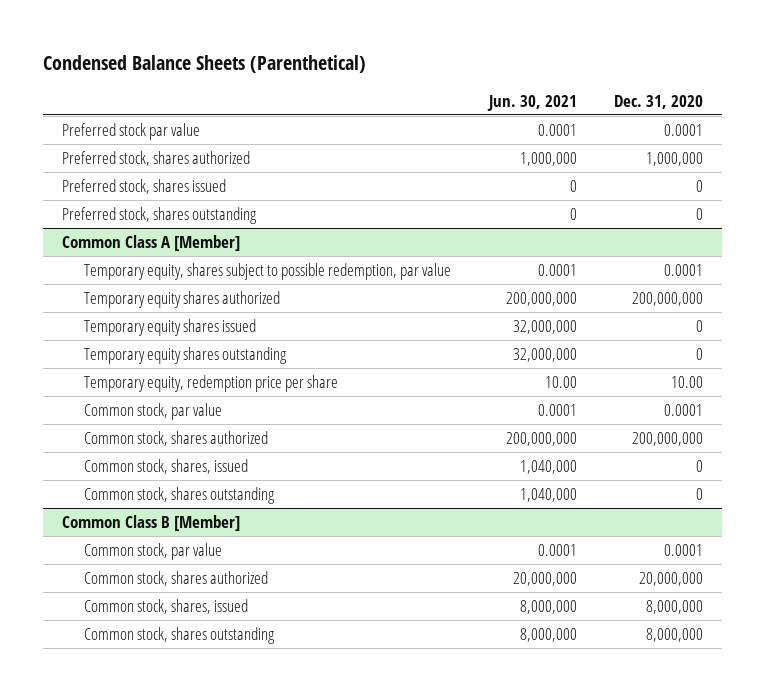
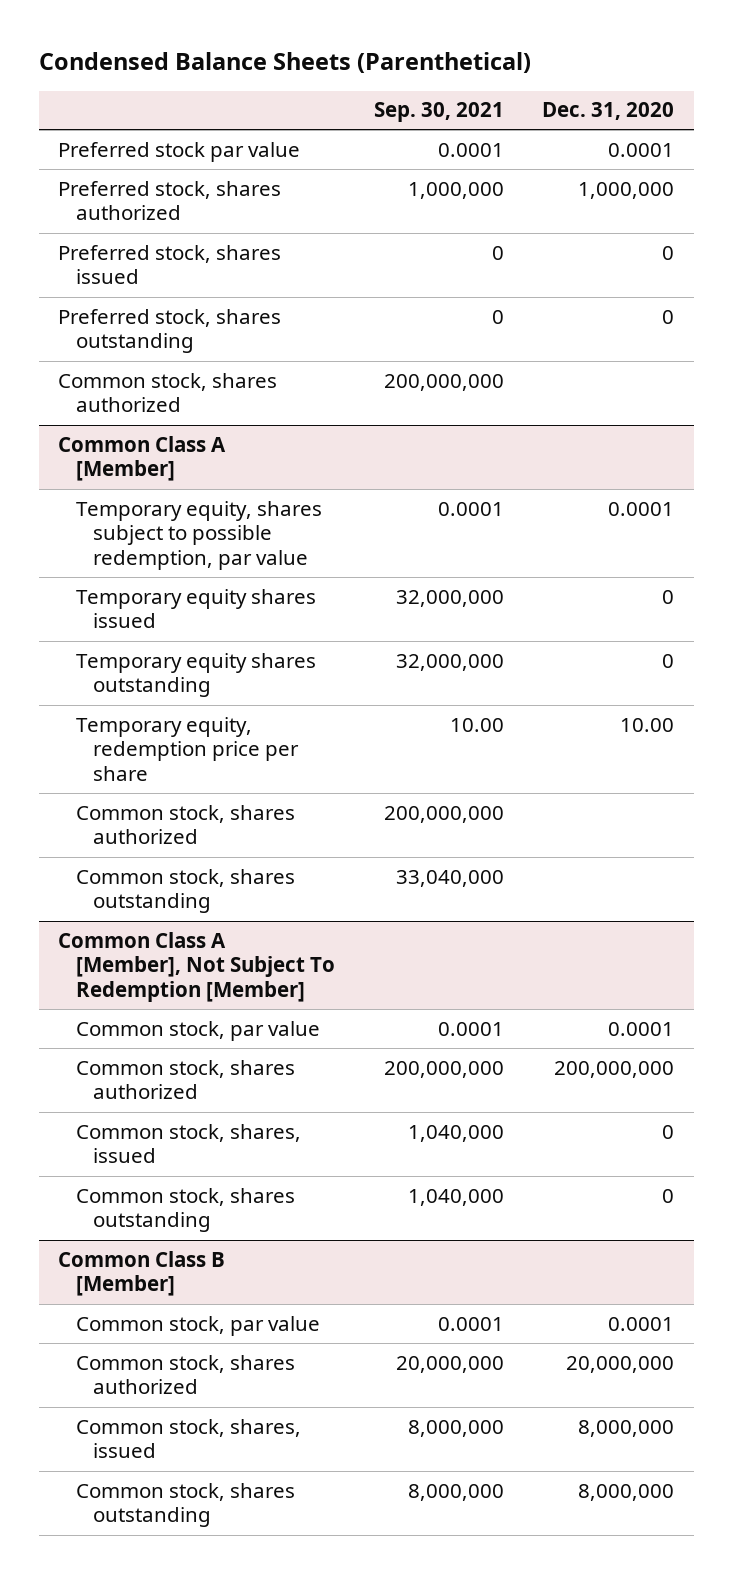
[486,95,577,112] Jun. 30, 2021 -> none
none -> [373,102,504,123] Sep. 30, 2021
none -> [58,372,278,413] Common stock, shares authorized
[84,290,281,308] Temporary equity shares authorized -> none
none -> [75,804,295,845] Common stock, shares authorized
none -> [75,868,295,914] Common stock, shares outstanding
none -> [58,931,335,1003] Common Class A [Member], Not Subject To Redemption [Member]

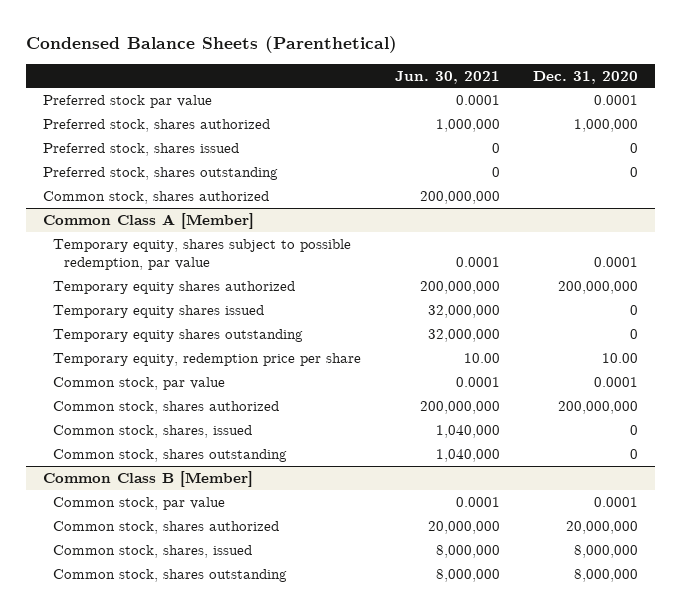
[373,102,504,123] Sep. 30, 2021 -> none
none -> [394,70,500,84] Jun. 30, 2021
none -> [53,280,296,294] Temporary equity shares authorized
[75,804,295,845] Common stock, shares authorized -> none
[75,868,295,914] Common stock, shares outstanding -> none
[58,931,335,1003] Common Class A [Member], Not Subject To Redemption [Member] -> none

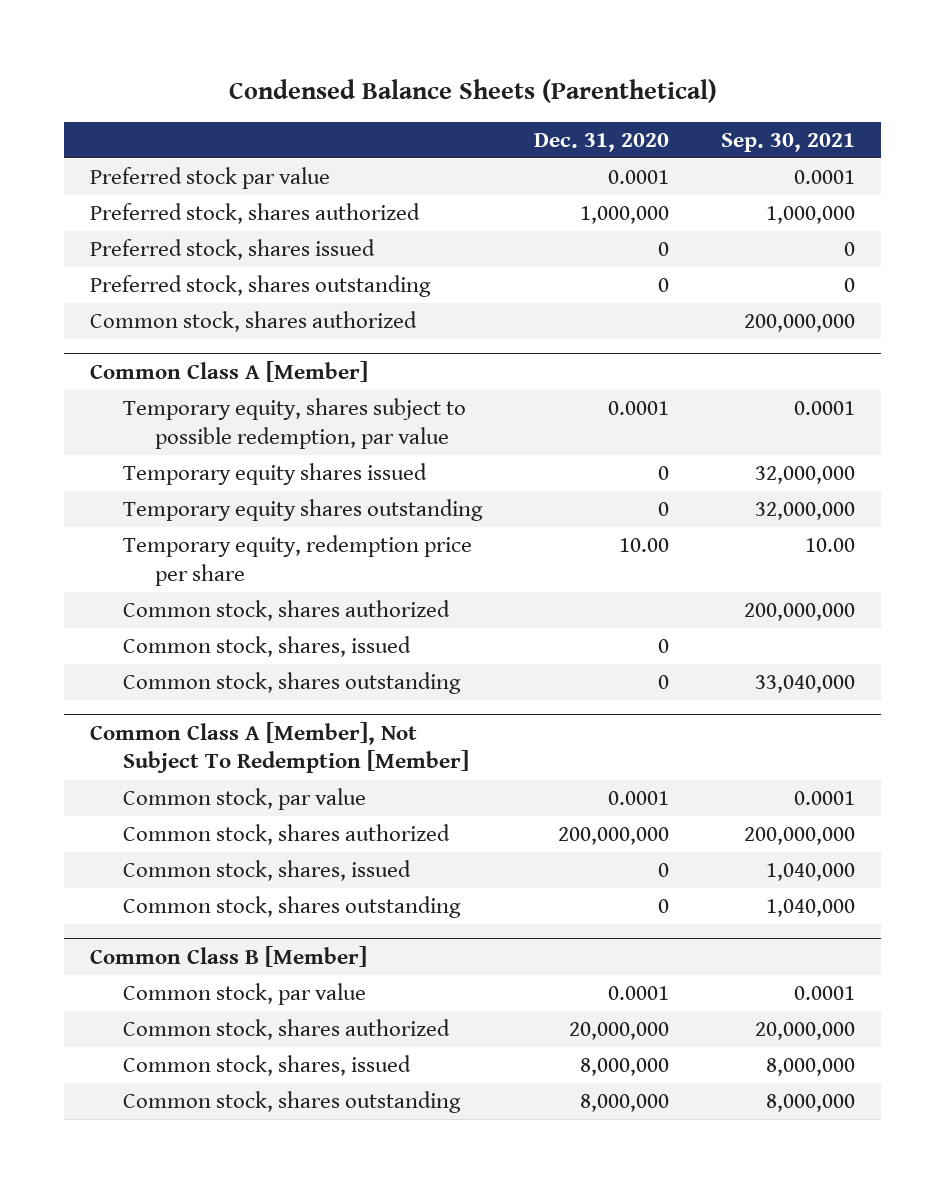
[394,70,500,84] Jun. 30, 2021 -> none
none -> [721,132,856,152] Sep. 30, 2021
[53,280,296,294] Temporary equity shares authorized -> none
none -> [122,600,450,622] Common stock, shares authorized
none -> [122,636,411,658] Common stock, shares, issued
none -> [122,672,461,695] Common stock, shares outstanding
none -> [90,721,469,774] Common Class A [Member], Not Subject To Redemption [Member]

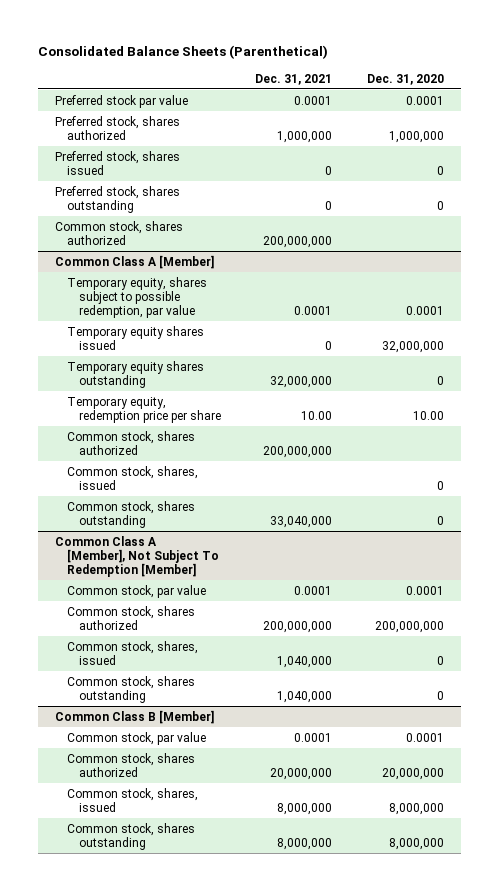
[228,79,717,104] Condensed Balance Sheets (Parenthetical) -> [38,45,329,60] Consolidated Balance Sheets (Parenthetical)
[721,132,856,152] Sep. 30, 2021 -> none
none -> [255,73,333,85] Dec. 31, 2021
[657,466,669,481] 0 -> [381,340,444,353] 32,000,000

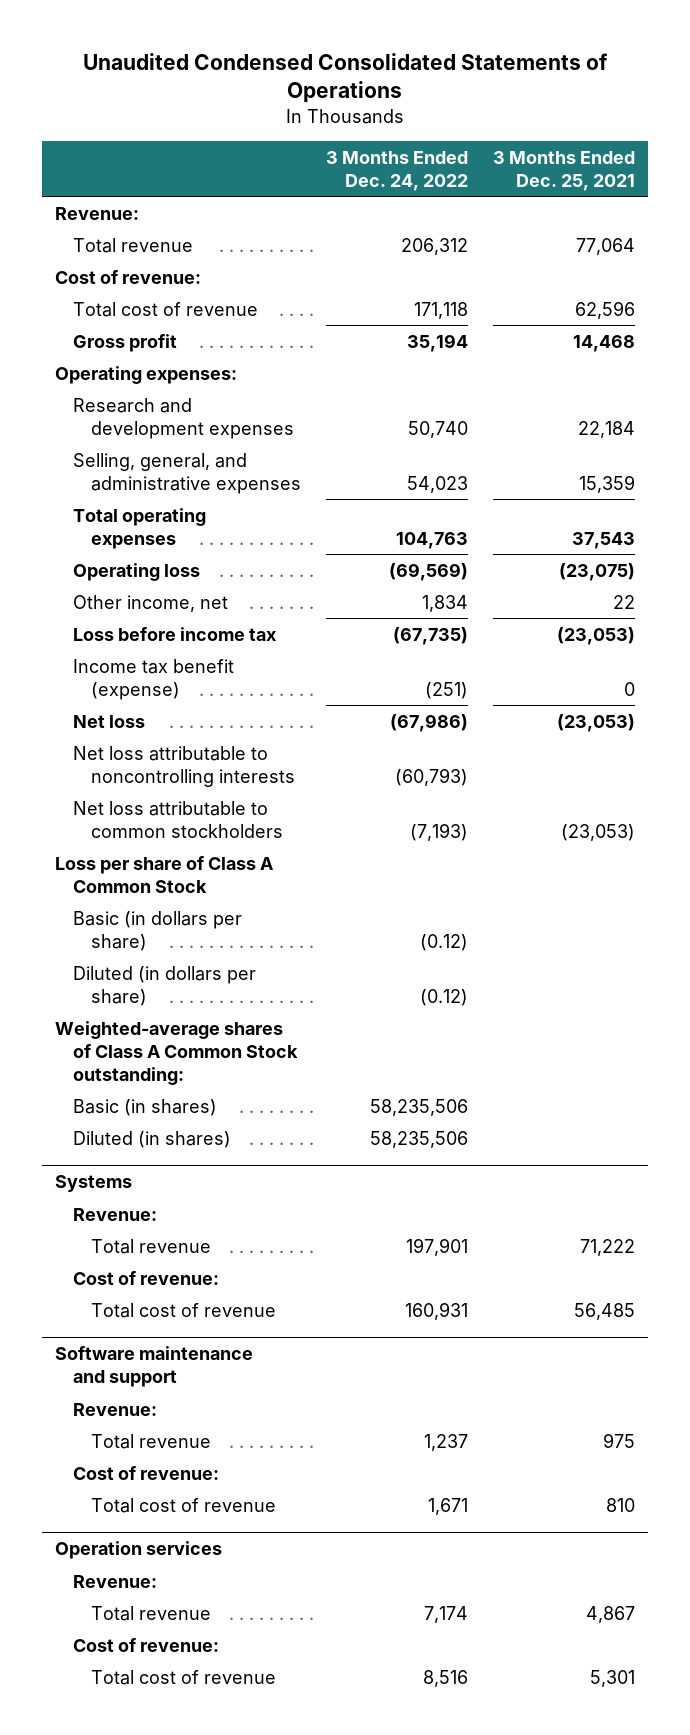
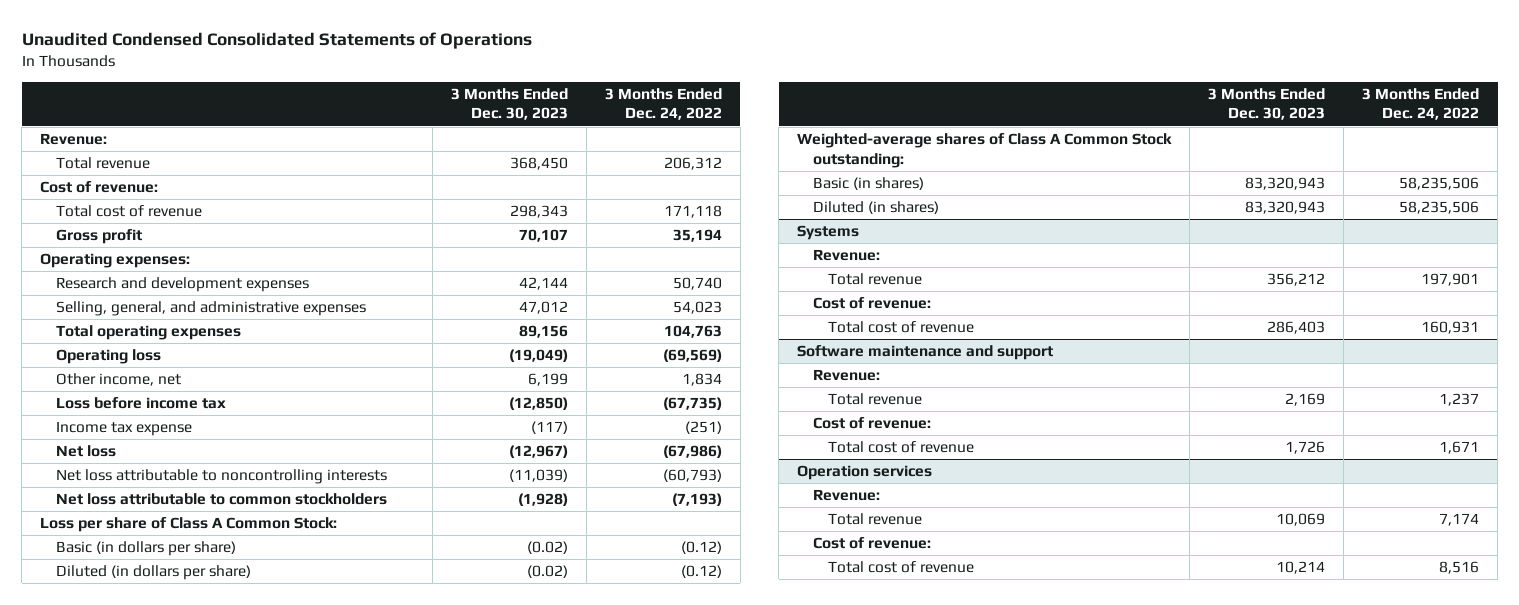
[493,150,636,191] 3 Months Ended Dec. 25, 2021 -> none
none -> [450,87,568,121] 3 Months Ended Dec. 30, 2023
[72,658,234,700] Income tax benefit (expense) -> [55,421,192,437] Income tax expense
[54,855,273,893] Loss per share of Class A Common Stock -> [40,517,338,533] Loss per share of Class A Common Stock:

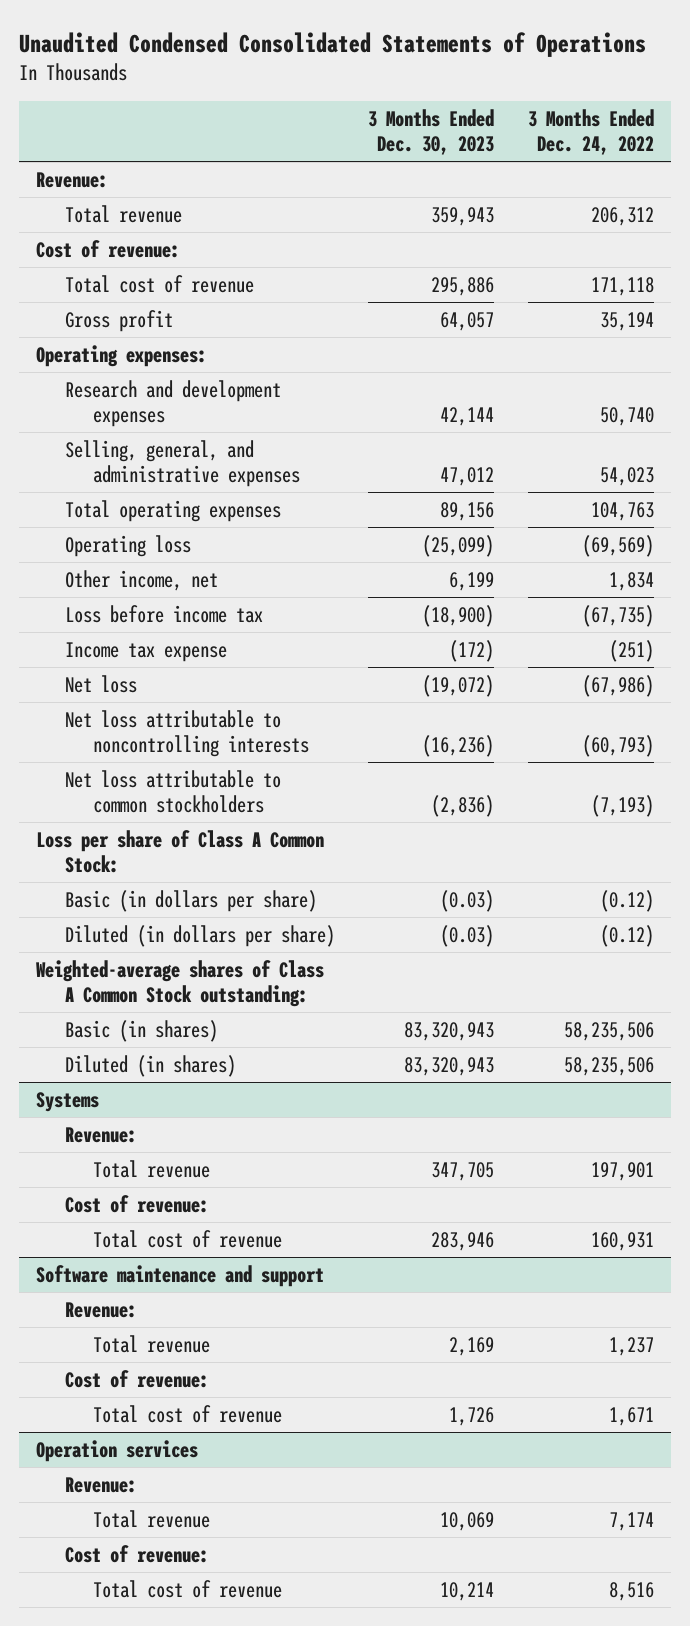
[509,157,568,171] 368,450 -> [431,207,495,227] 359,943
[509,205,568,219] 298,343 -> [431,277,495,297] 295,886
[518,229,568,243] 70,107 -> [440,312,495,332] 64,057
[508,349,568,363] (19,049) -> [422,535,495,558] (25,099)
[508,397,568,411] (12,850) -> [422,605,495,628] (18,900)
[530,421,568,435] (117) -> [449,640,495,663] (172)
[508,445,568,459] (12,967) -> [422,675,495,698] (19,072)
[508,469,568,483] (11,039) -> [422,734,495,757] (16,236)
[517,493,568,507] (1,928) -> [431,794,495,817] (2,836)
[526,541,568,555] (0.02) -> [440,890,495,913] (0.03)
[526,565,568,579] (0.02) -> [440,925,495,948] (0.03)
[1267,273,1326,287] 356,212 -> [431,1162,495,1182] 347,705
[1267,321,1326,335] 286,403 -> [431,1232,495,1252] 283,946

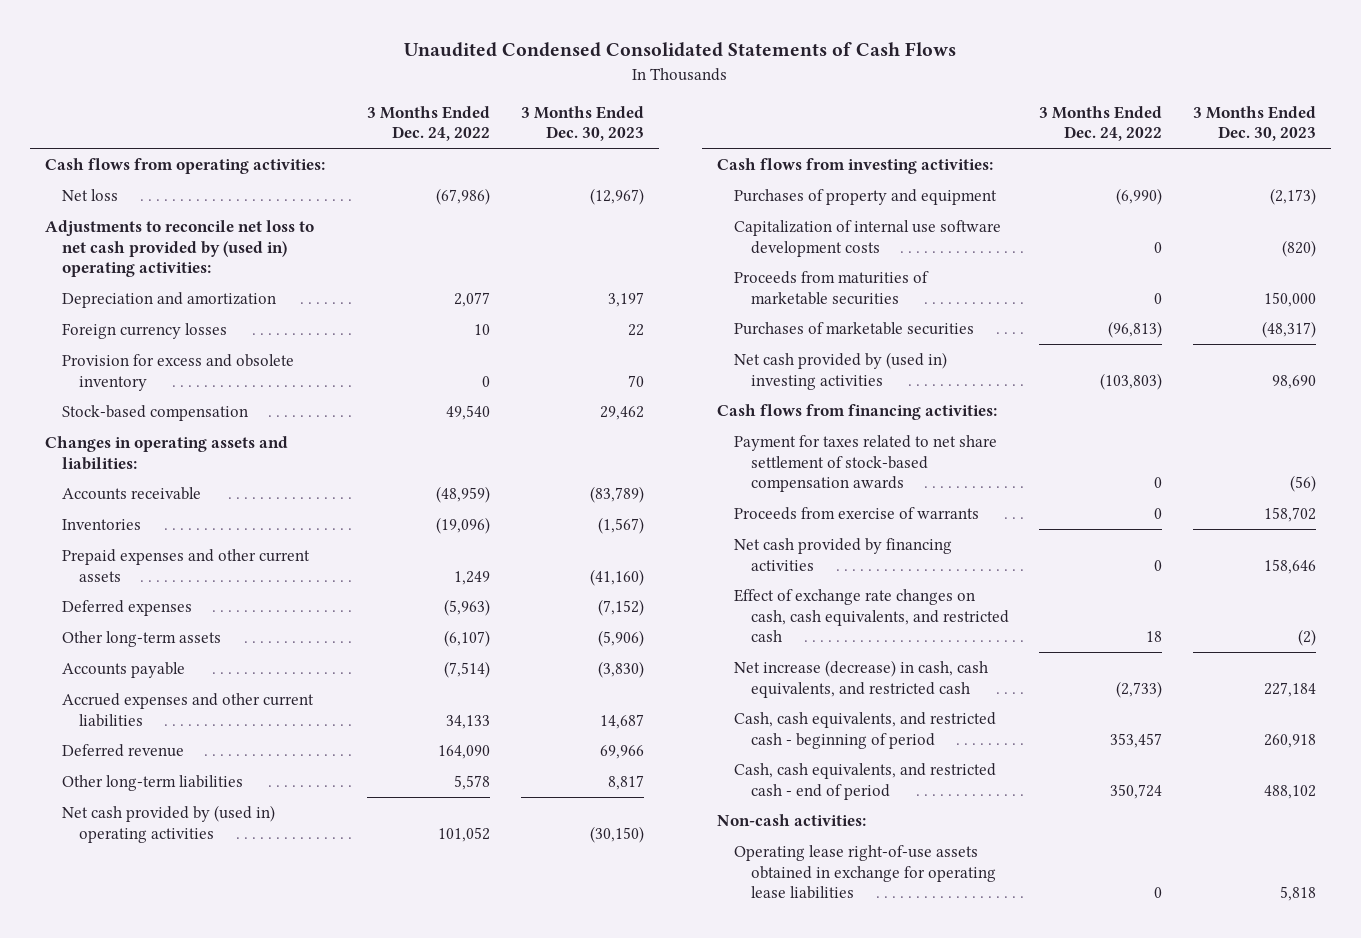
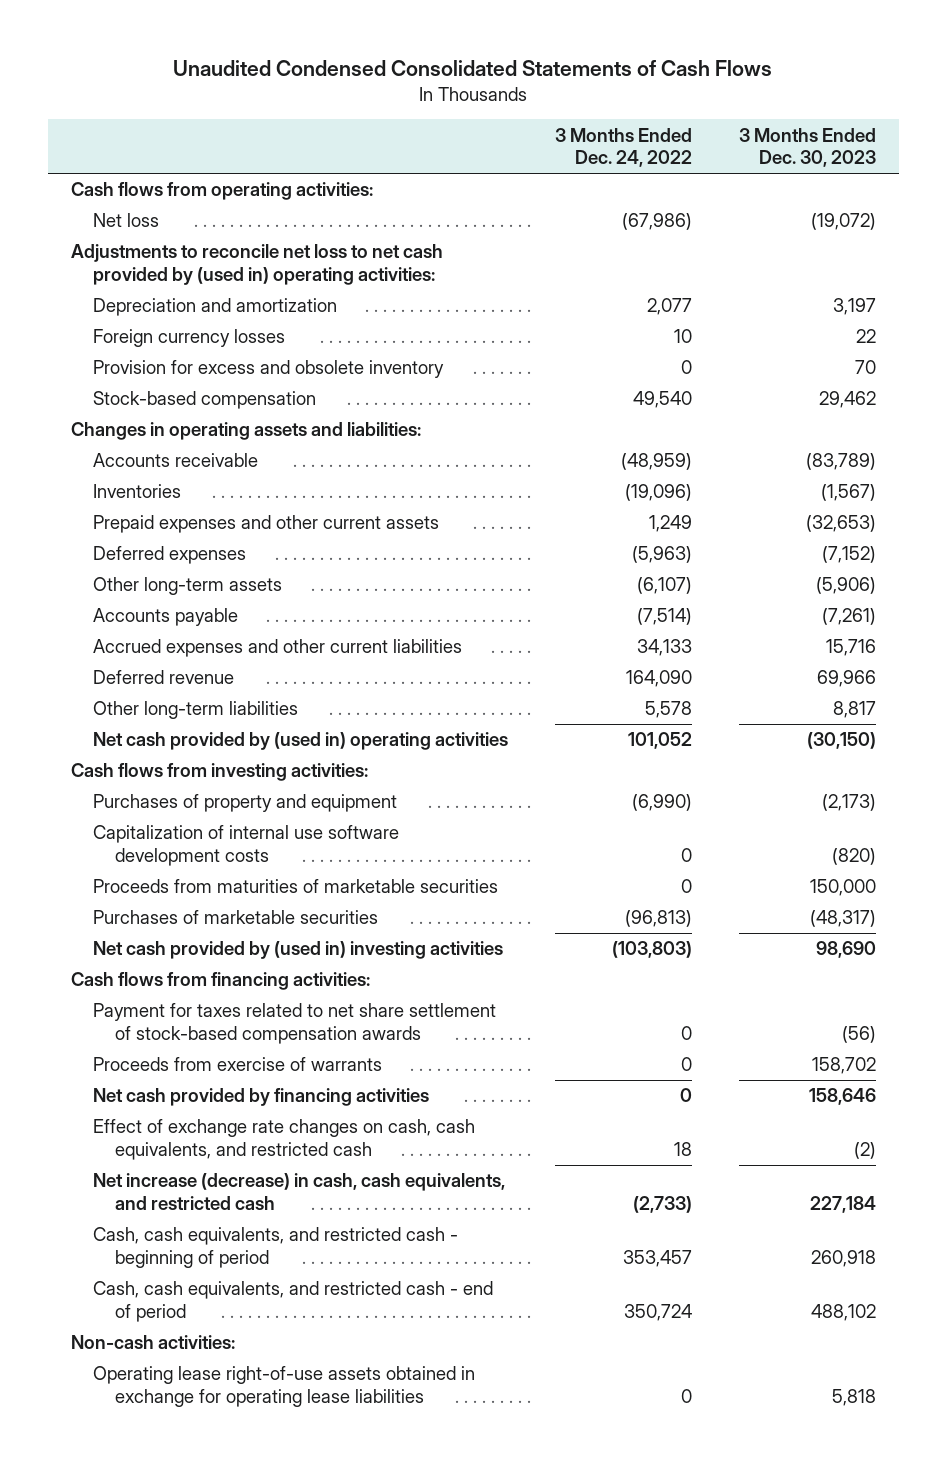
[589,187,644,205] (12,967) -> [810,213,876,231] (19,072)
[589,568,644,586] (41,160) -> [805,515,876,533] (32,653)
[597,660,644,678] (3,830) -> [821,608,876,626] (7,261)
[599,713,644,729] 14,687 -> [825,639,876,657] 15,716

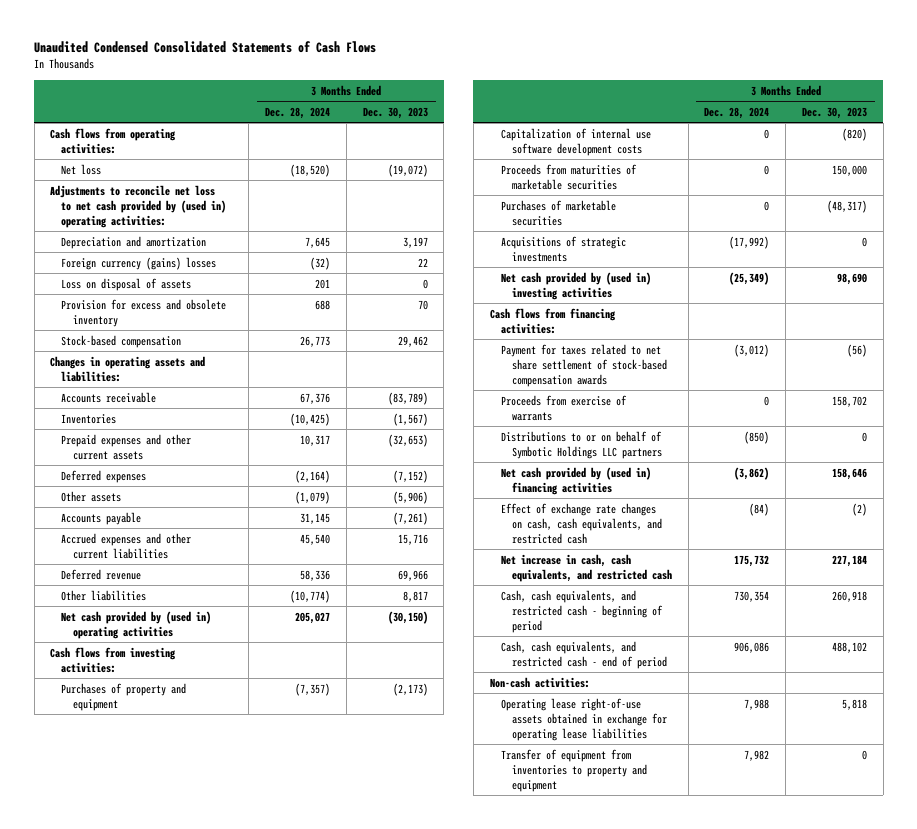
[554,127,692,168] 3 Months Ended Dec. 24, 2022 -> none
none -> [265,106,331,119] Dec. 28, 2024
[92,329,285,348] Foreign currency losses -> [61,256,217,270] Foreign currency (gains) losses
none -> [61,277,192,291] Loss on disposal of assets
[92,577,282,596] Other long-term assets -> [61,490,122,502] Other assets
[92,701,298,720] Other long-term liabilities -> [61,589,147,601] Other liabilities
none -> [500,235,626,262] Acquisitions of strategic investments
none -> [500,430,662,459] Distributions to or on behalf of Symbotic Holdings LLC partners
[92,1088,429,1107] Net cash provided by financing activities -> [500,466,651,495] Net cash provided by (used in) financing activities
[92,1173,505,1210] Net increase (decrease) in cash, cash equivalents, and restricted cash -> [500,553,672,582] Net increase in cash, cash equivalents, and restricted cash
none -> [500,748,647,792] Transfer of equipment from inventories to property and equipment

